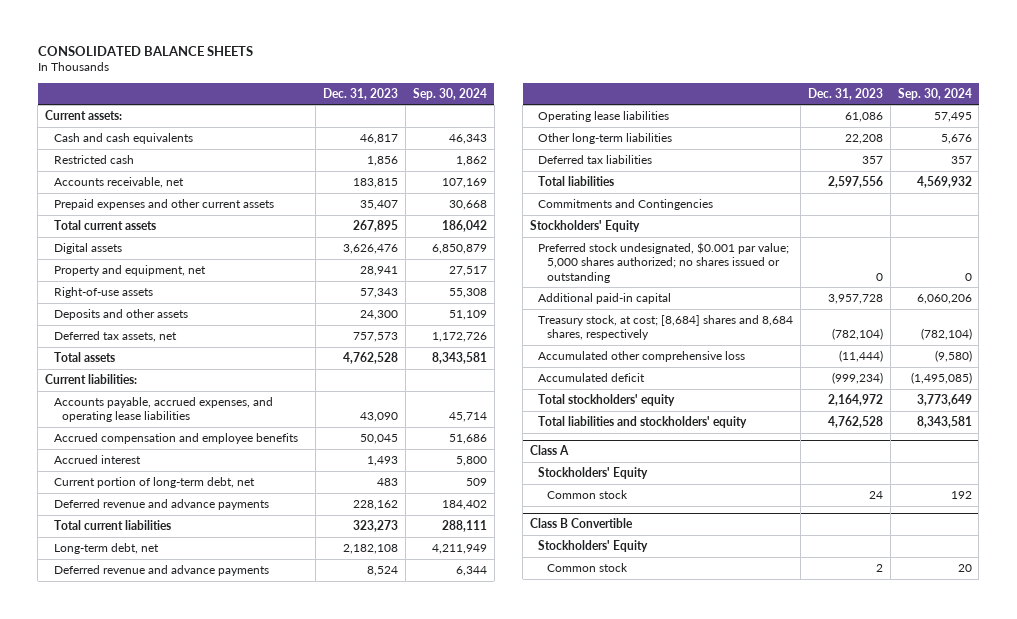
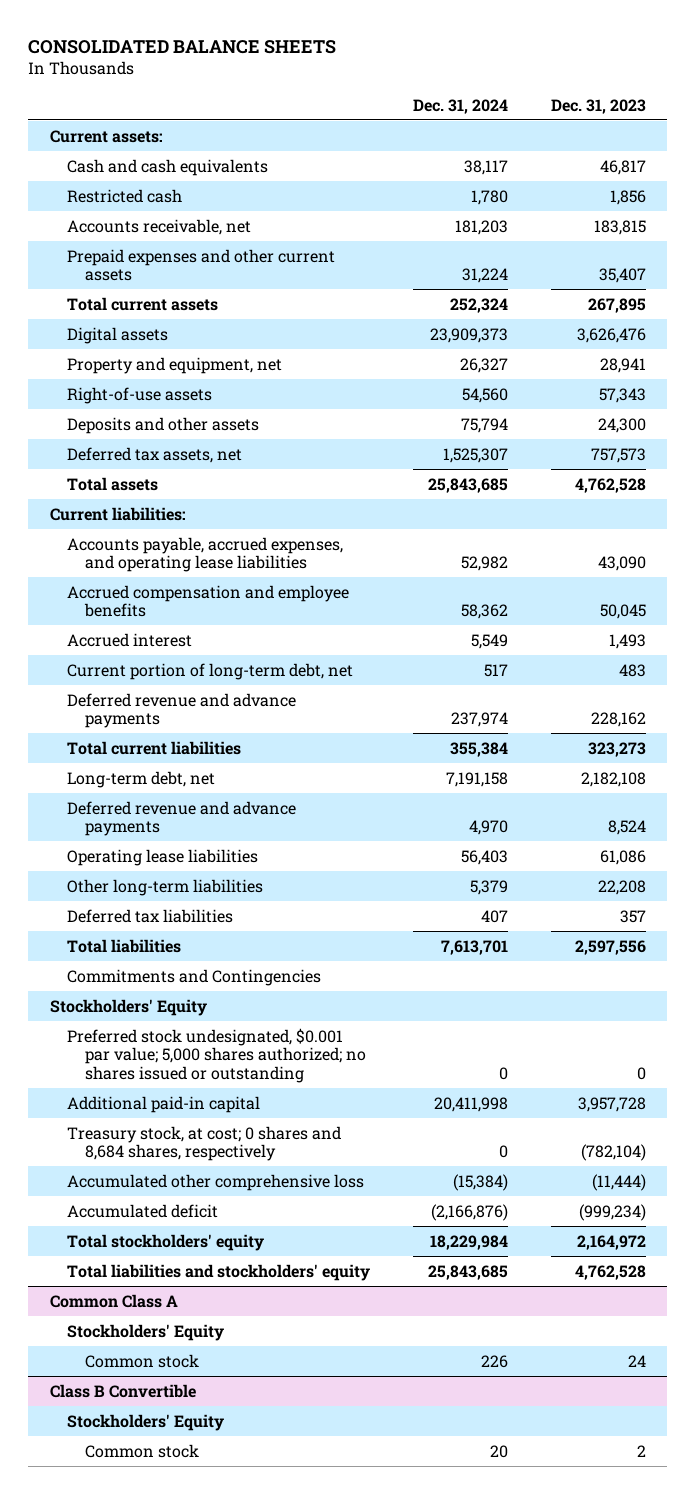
[412,87,487,100] Sep. 30, 2024 -> none
none -> [413,98,509,114] Dec. 31, 2024
[538,315,794,341] Treasury stock, at cost; [8,684] shares and 8,684 shares, respectively -> [67,1125,342,1162] Treasury stock, at cost; 0 shares and 8,684 shares, respectively
[530,445,570,456] Class A -> [49,1293,178,1308] Common Class A

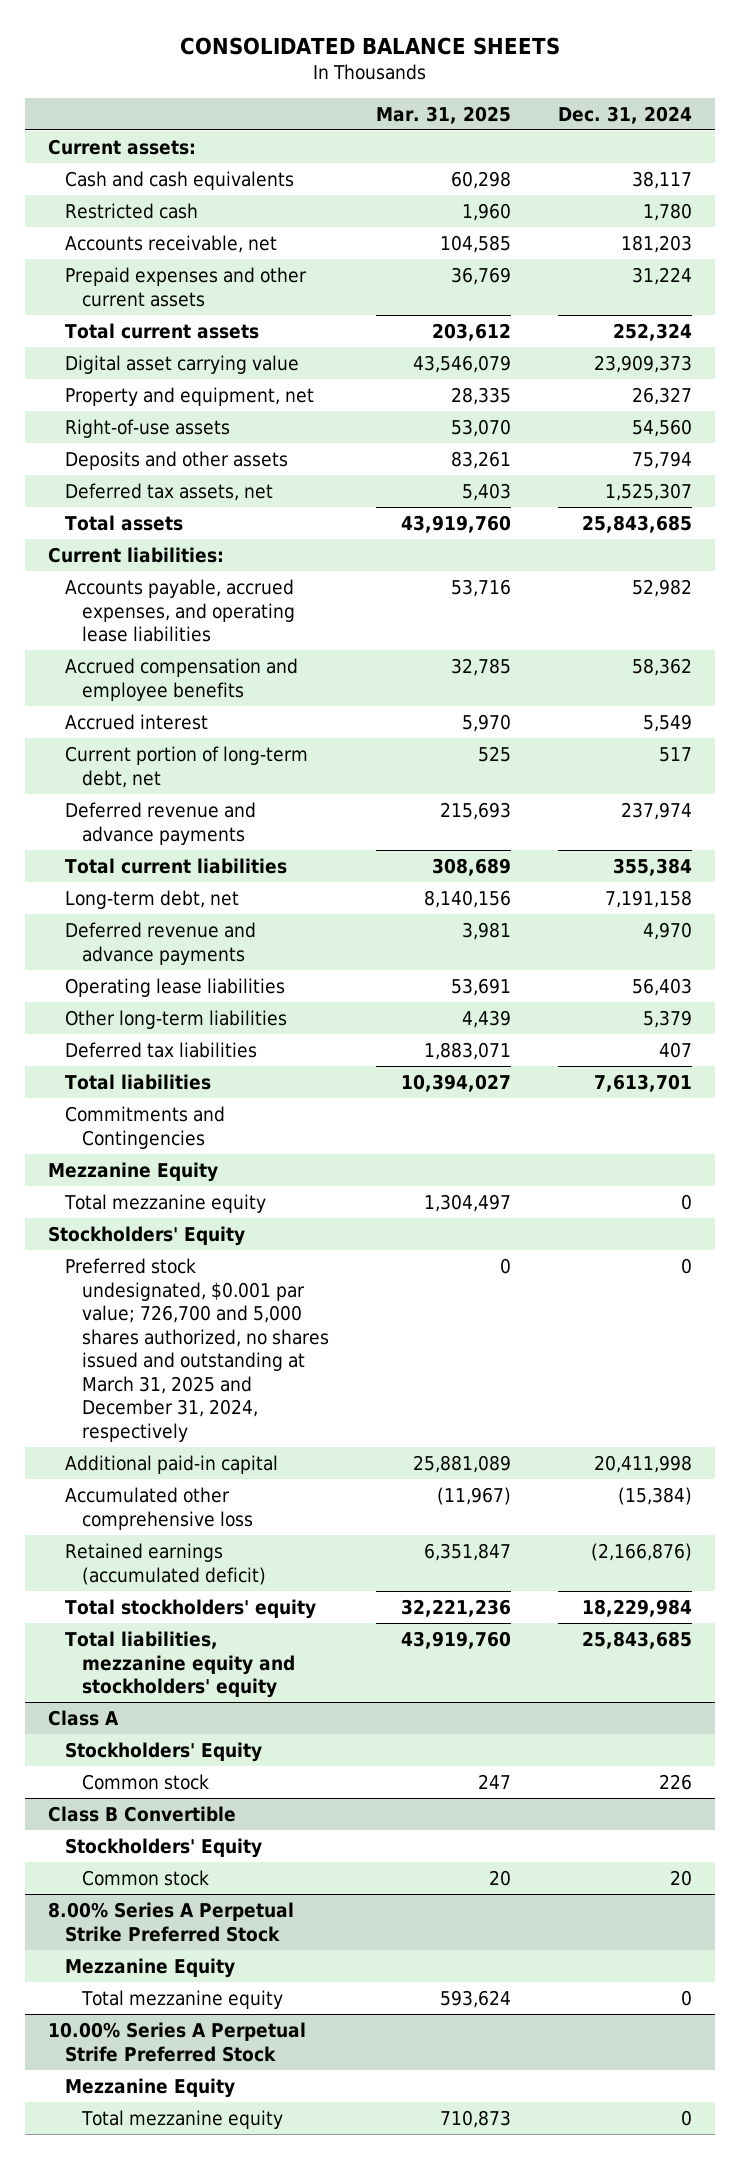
[550,98,646,114] Dec. 31, 2023 -> none
none -> [375,105,511,124] Mar. 31, 2025
[67,326,169,344] Digital assets -> [65,354,300,374] Digital asset carrying value
none -> [48,1161,219,1182] Mezzanine Equity
none -> [64,1193,267,1213] Total mezzanine equity
[67,1027,367,1083] Preferred stock undesignated, $0.001 par value; 5,000 shares authorized; no shares issued or outstanding -> [65,1257,330,1442] Preferred stock undesignated, $0.001 par value; 726,700 and 5,000 shares authorized, no shares issued and outstanding at March 31, 2025 and December 31, 2024, respectively
[67,1125,342,1162] Treasury stock, at cost; 0 shares and 8,684 shares, respectively -> none
[67,1203,219,1218] Accumulated deficit -> [65,1542,267,1585] Retained earnings (accumulated deficit)
[67,1263,371,1281] Total liabilities and stockholders' equity -> [65,1630,296,1699] Total liabilities, mezzanine equity and stockholders' equity
[49,1293,178,1308] Common Class A -> [48,1709,120,1726] Class A
none -> [48,1901,295,1942] 8.00% Series A Perpetual Strike Preferred Stock
none -> [65,1957,236,1978] Mezzanine Equity
none -> [81,1989,284,2009] Total mezzanine equity
none -> [48,2021,307,2062] 10.00% Series A Perpetual Strife Preferred Stock
none -> [65,2077,236,2098] Mezzanine Equity
none -> [81,2109,284,2129] Total mezzanine equity

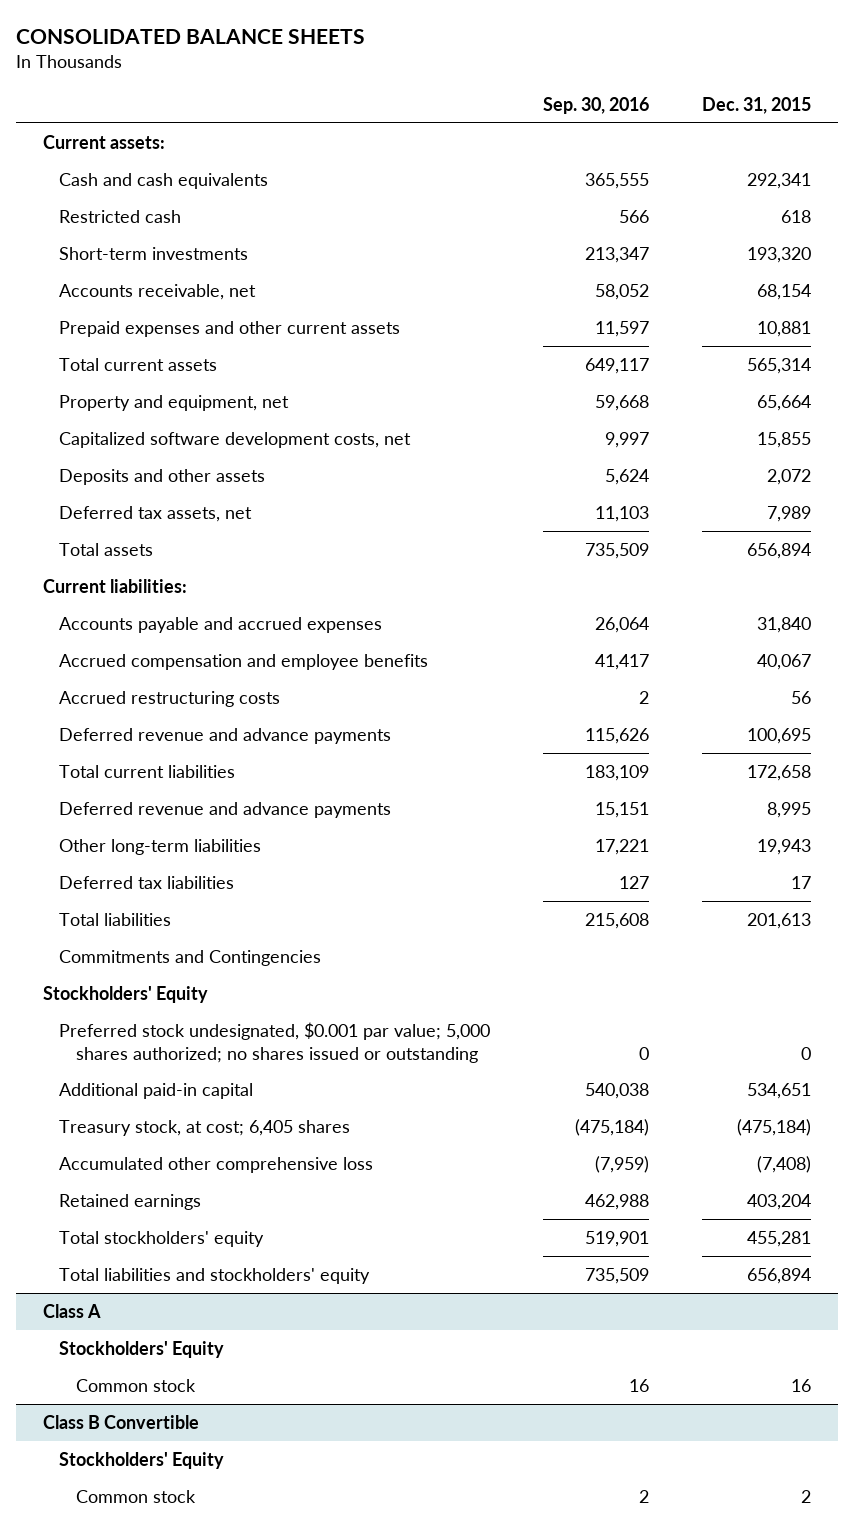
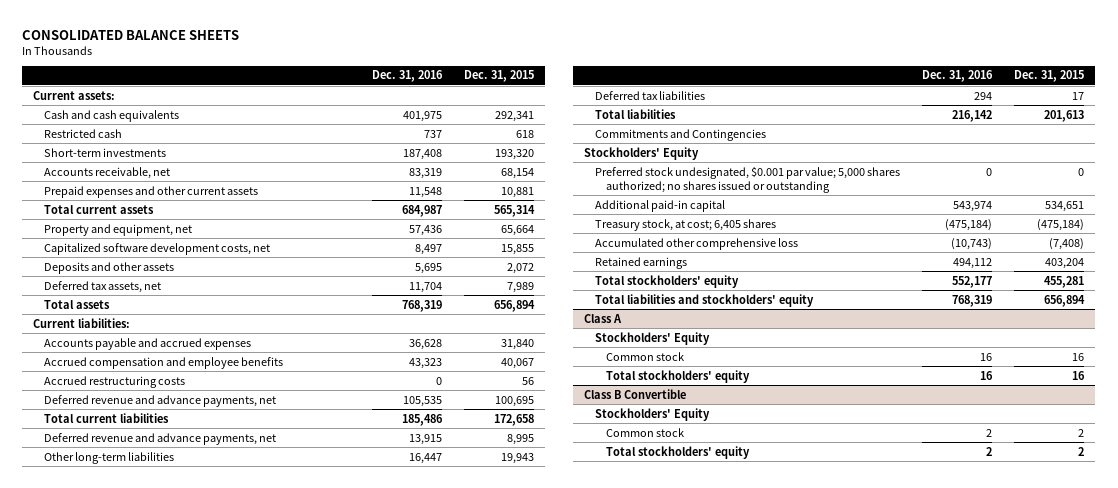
[543,96,650,114] Sep. 30, 2016 -> none
none -> [371,70,443,83] Dec. 31, 2016
[59,727,392,744] Deferred revenue and advance payments -> [44,394,277,407] Deferred revenue and advance payments, net
[59,801,392,818] Deferred revenue and advance payments -> [44,432,277,445] Deferred revenue and advance payments, net
none -> [605,369,750,383] Total stockholders' equity
none -> [605,445,750,459] Total stockholders' equity

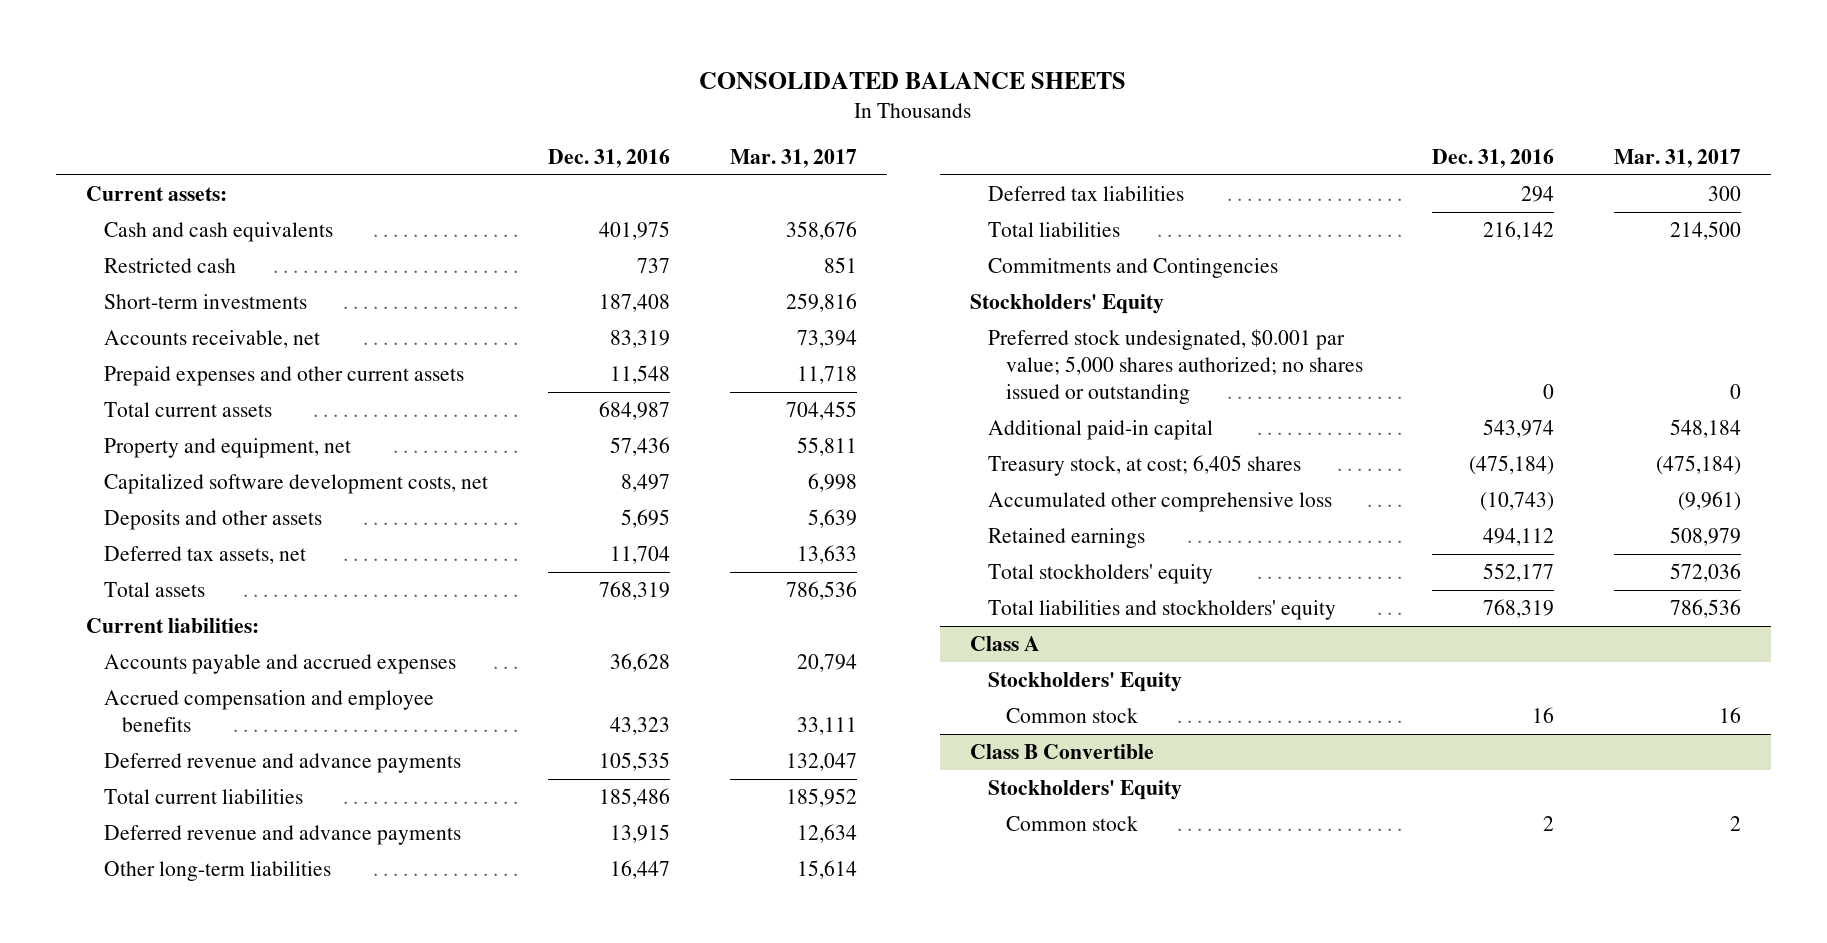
[463,70,534,83] Dec. 31, 2015 -> none
none -> [729,148,857,168] Mar. 31, 2017
[44,375,186,388] Accrued restructuring costs -> none
[44,394,277,407] Deferred revenue and advance payments, net -> [103,753,461,774] Deferred revenue and advance payments
[44,432,277,445] Deferred revenue and advance payments, net -> [103,825,461,846] Deferred revenue and advance payments
[605,369,750,383] Total stockholders' equity -> none
[605,445,750,459] Total stockholders' equity -> none

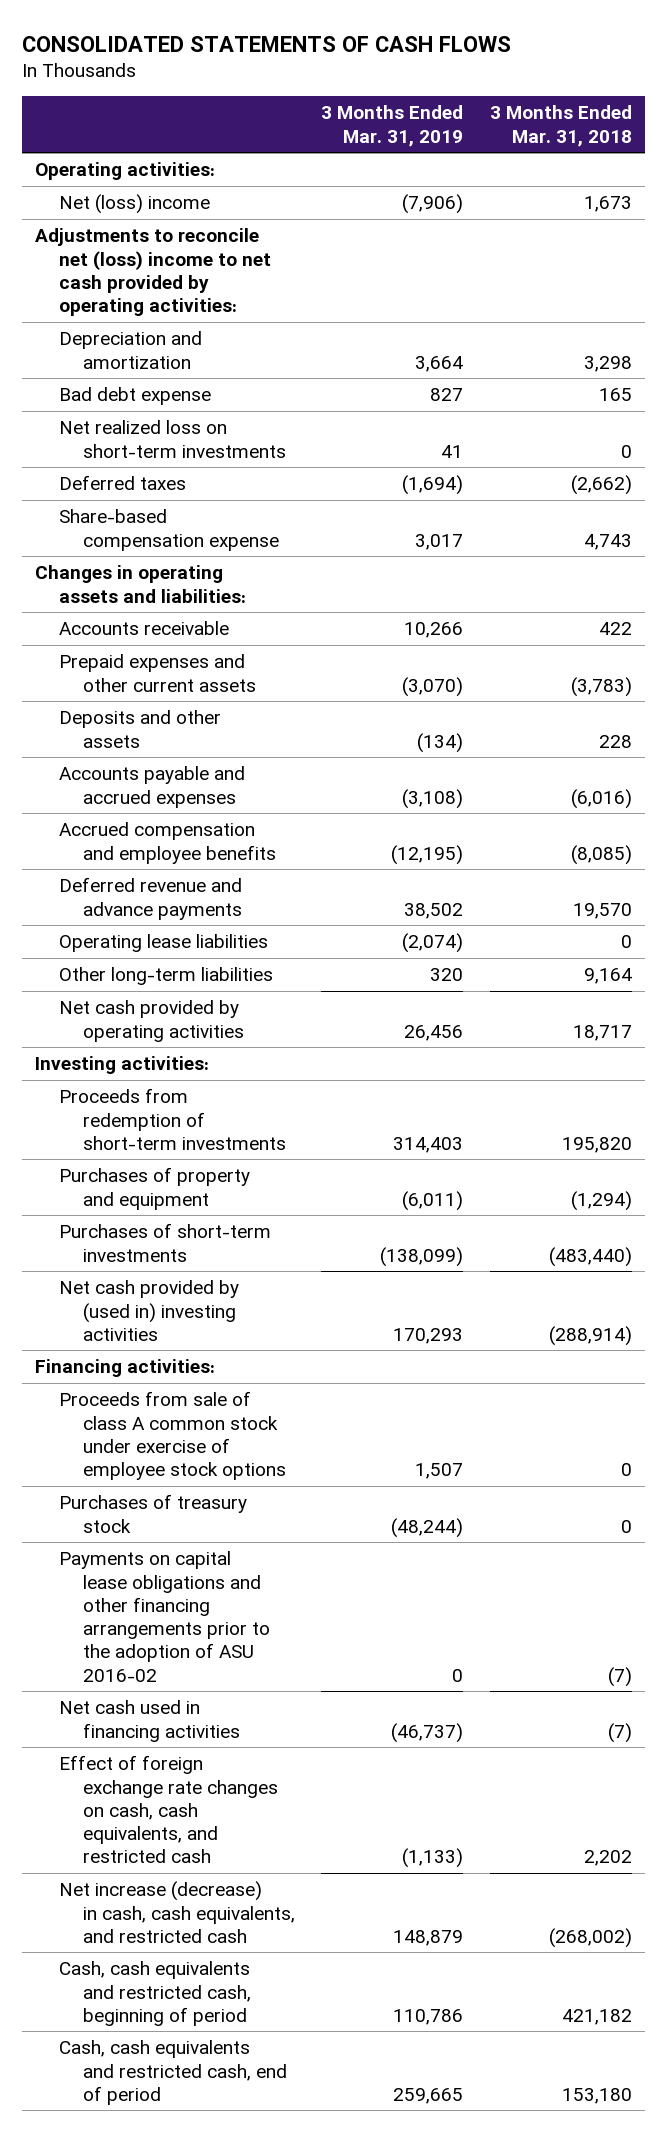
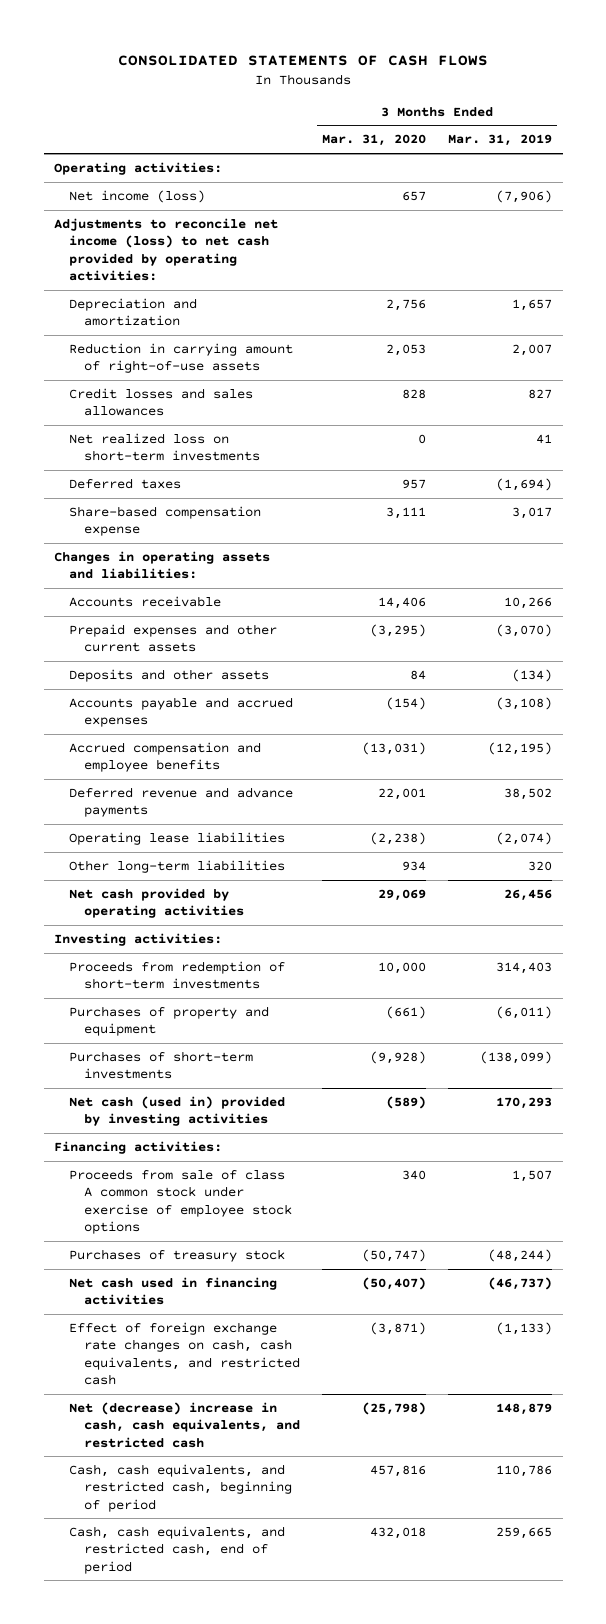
[489,105,632,147] 3 Months Ended Mar. 31, 2018 -> none
none -> [322,134,427,147] Mar. 31, 2020
[58,194,210,215] Net (loss) income -> [69,189,206,203] Net income (loss)
[35,228,271,317] Adjustments to reconcile net (loss) income to net cash provided by operating activities: -> [54,217,279,281] Adjustments to reconcile net income (loss) to net cash provided by operating activities:
[415,355,464,372] 3,664 -> [511,298,552,311] 1,657
none -> [69,342,294,374] Reduction in carrying amount of right-of-use assets
[58,387,211,406] Bad debt expense -> [69,387,254,417] Credit losses and sales allowances
[58,1280,239,1341] Net cash provided by (used in) investing activities -> [69,1095,286,1127] Net cash (used in) provided by investing activities
[58,1551,270,1682] Payments on capital lease obligations and other financing arrangements prior to the adoption of ASU 2016-02 -> none
[58,1881,295,1943] Net increase (decrease) in cash, cash equivalents, and restricted cash -> [69,1401,301,1448] Net (decrease) increase in cash, cash equivalents, and restricted cash
[58,1961,251,2026] Cash, cash equivalents and restricted cash, beginning of period -> [69,1463,293,1512] Cash, cash equivalents, and restricted cash, beginning of period
[58,2040,287,2105] Cash, cash equivalents and restricted cash, end of period -> [69,1525,286,1574] Cash, cash equivalents, and restricted cash, end of period

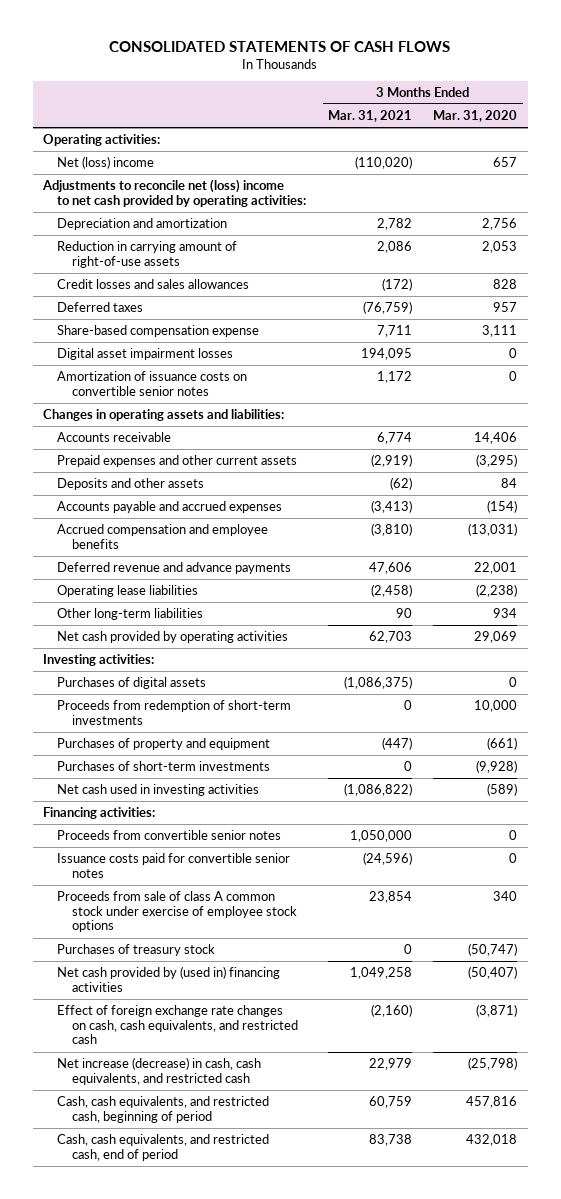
[447,134,552,147] Mar. 31, 2019 -> none
none -> [327,109,412,122] Mar. 31, 2021
[69,189,206,203] Net income (loss) -> [57,155,155,169] Net (loss) income
[54,217,279,281] Adjustments to reconcile net income (loss) to net cash provided by operating activities: -> [42,178,307,207] Adjustments to reconcile net (loss) income to net cash provided by operating activities:
[69,432,261,462] Net realized loss on short-term investments -> none
none -> [57,347,234,360] Digital asset impairment losses
none -> [57,370,248,396] Amortization of issuance costs on convertible senior notes
none -> [57,676,207,689] Purchases of digital assets
[69,1095,286,1127] Net cash (used in) provided by investing activities -> [57,783,260,796] Net cash used in investing activities
none -> [57,829,282,840] Proceeds from convertible senior notes
none -> [57,852,291,878] Issuance costs paid for convertible senior notes
[69,1276,278,1306] Net cash used in financing activities -> [57,965,281,992] Net cash provided by (used in) financing activities
[69,1401,301,1448] Net (decrease) increase in cash, cash equivalents, and restricted cash -> [57,1056,262,1085] Net increase (decrease) in cash, cash equivalents, and restricted cash

